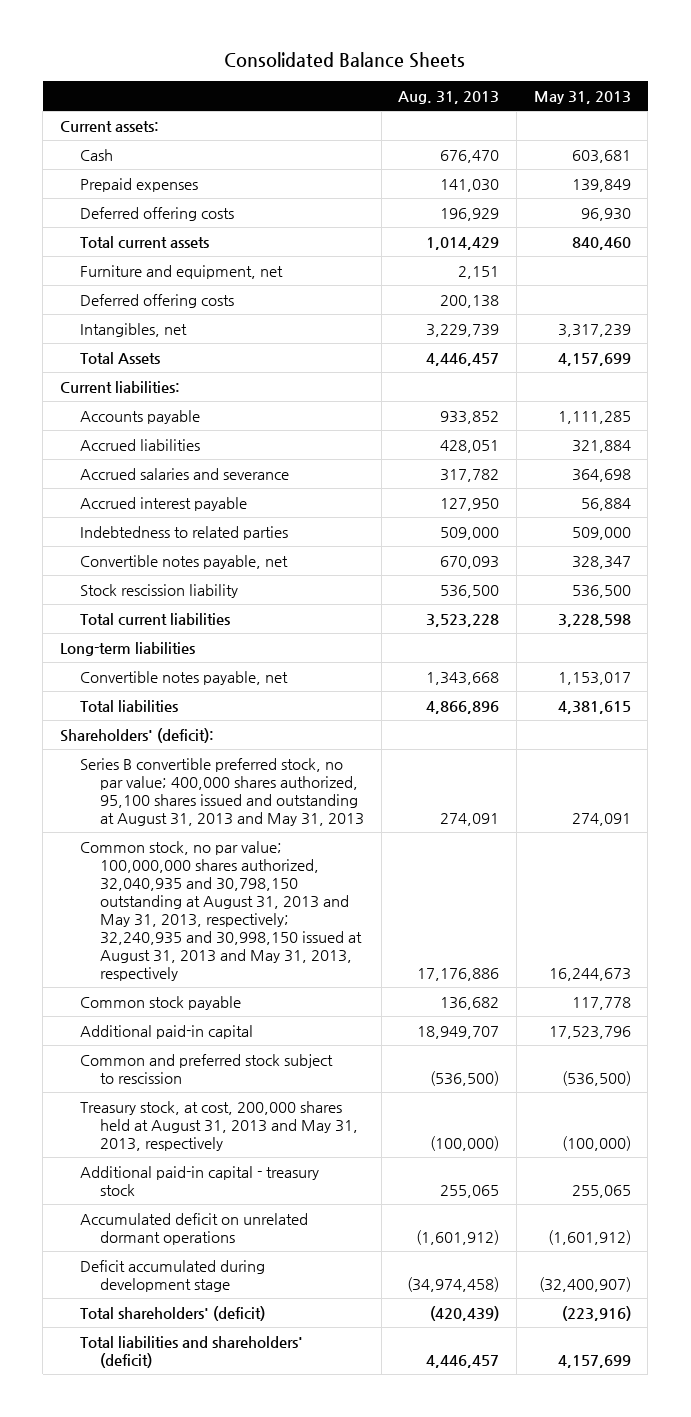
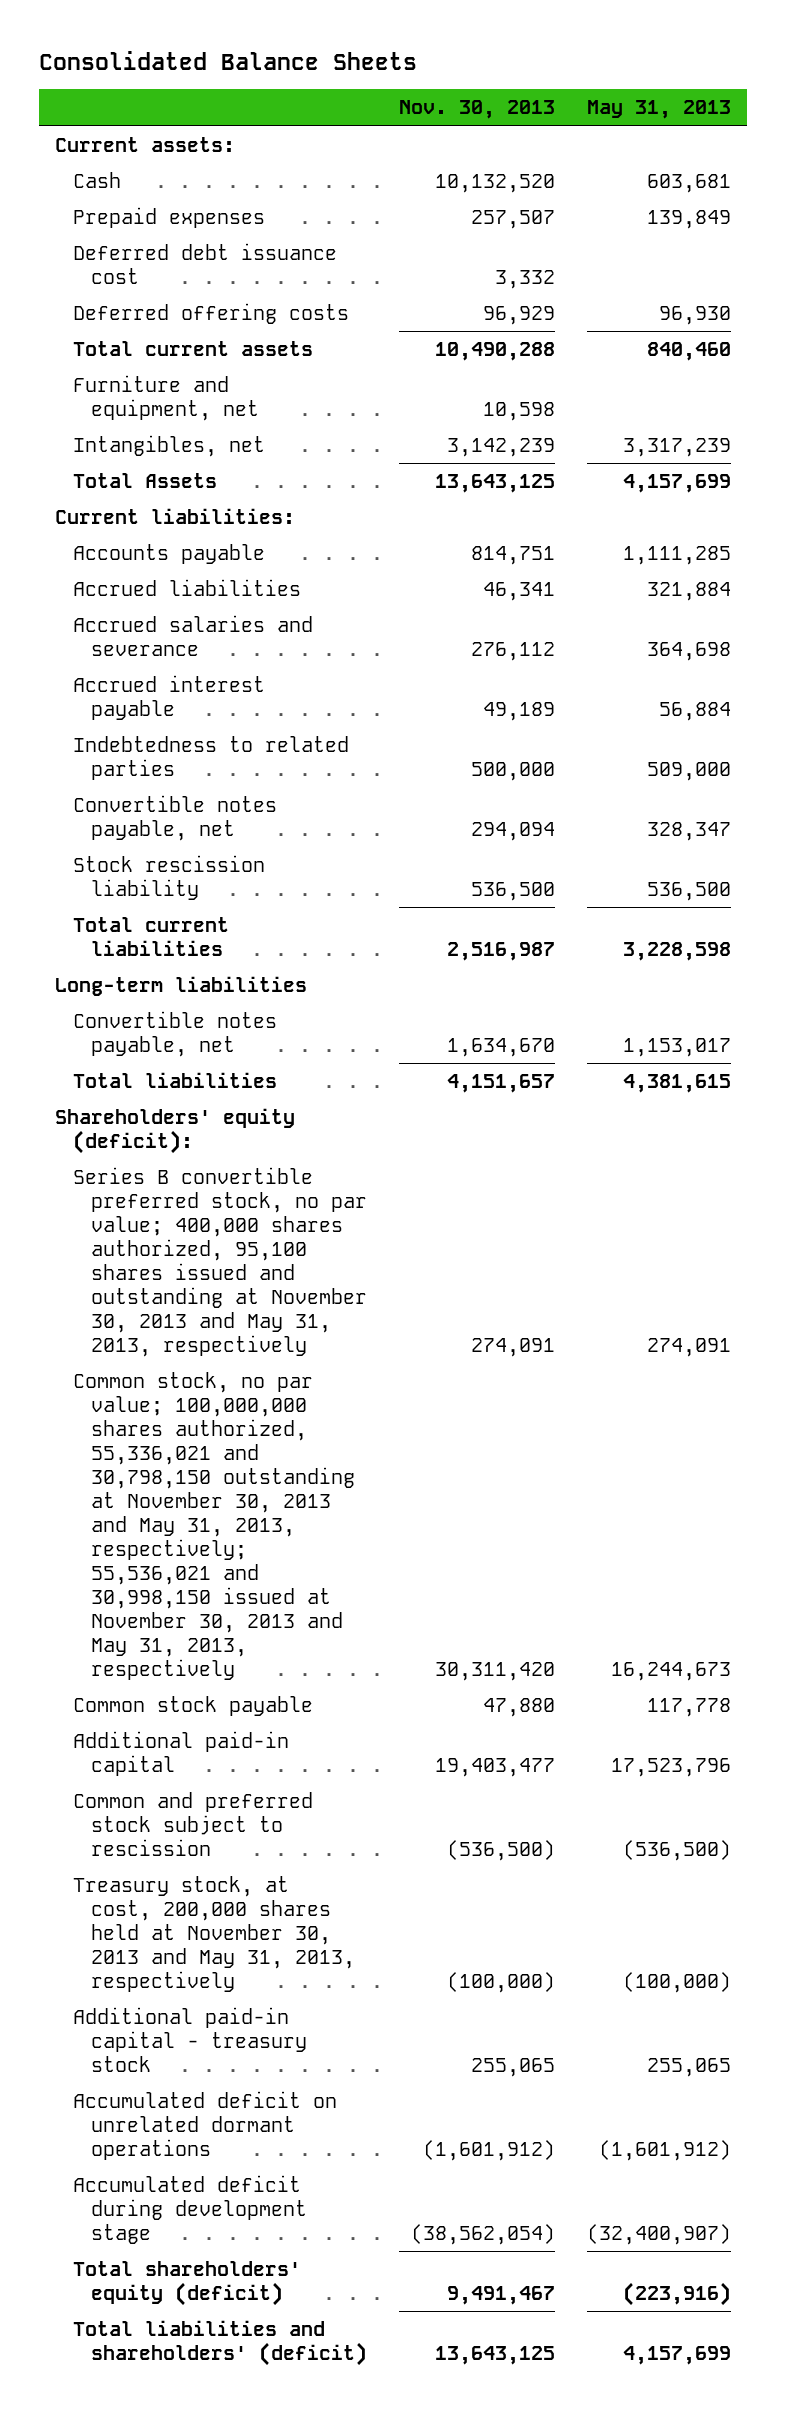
[398,90,500,104] Aug. 31, 2013 -> none
none -> [399,100,556,120] Nov. 30, 2013
none -> [73,242,338,284] Deferred debt issuance cost
[79,293,234,308] Deferred offering costs -> none
[59,727,214,743] Shareholders' (deficit): -> [55,1107,296,1154] Shareholders' equity (deficit):
[79,757,364,826] Series B convertible preferred stock, no par value; 400,000 shares authorized, 95,100 shares issued and outstanding at August 31, 2013 and May 31, 2013 -> [73,1166,368,1358] Series B convertible preferred stock, no par value; 400,000 shares authorized, 95,100 shares issued and outstanding at November 30, 2013 and May 31, 2013, respectively
[79,840,362,981] Common stock, no par value; 100,000,000 shares authorized, 32,040,935 and 30,798,150 outstanding at August 31, 2013 and May 31, 2013, respectively; 32,240,935 and 30,998,150 issued at August 31, 2013 and May 31, 2013, respectively -> [73,1371,356,1681] Common stock, no par value; 100,000,000 shares authorized, 55,336,021 and 30,798,150 outstanding at November 30, 2013 and May 31, 2013, respectively; 55,536,021 and 30,998,150 issued at November 30, 2013 and May 31, 2013, respectively
[79,1100,358,1151] Treasury stock, at cost, 200,000 shares held at August 31, 2013 and May 31, 2013, respectively -> [73,1875,356,1993] Treasury stock, at cost, 200,000 shares held at November 30, 2013 and May 31, 2013, respectively
[79,1259,265,1292] Deficit accumulated during development stage -> [73,2174,308,2244] Accumulated deficit during development stage
[79,1305,265,1321] Total shareholders' (deficit) -> [73,2260,302,2306] Total shareholders' equity (deficit)

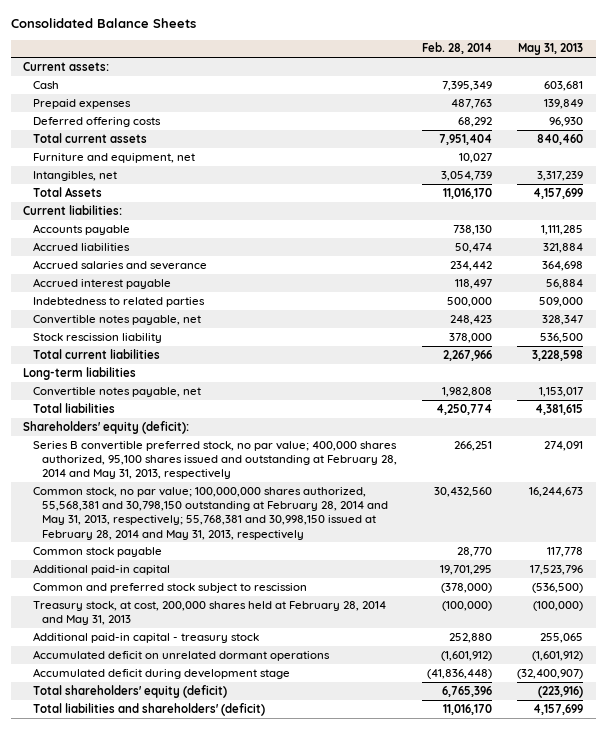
[399,100,556,120] Nov. 30, 2013 -> none
none -> [422,42,493,55] Feb. 28, 2014
[73,242,338,284] Deferred debt issuance cost -> none
[73,1166,368,1358] Series B convertible preferred stock, no par value; 400,000 shares authorized, 95,100 shares issued and outstanding at November 30, 2013 and May 31, 2013, respectively -> [32,440,397,480] Series B convertible preferred stock, no par value; 400,000 shares authorized, 95,100 shares issued and outstanding at February 28, 2014 and May 31, 2013, respectively
[73,1371,356,1681] Common stock, no par value; 100,000,000 shares authorized, 55,336,021 and 30,798,150 outstanding at November 30, 2013 and May 31, 2013, respectively; 55,536,021 and 30,998,150 issued at November 30, 2013 and May 31, 2013, respectively -> [32,486,388,540] Common stock, no par value; 100,000,000 shares authorized, 55,568,381 and 30,798,150 outstanding at February 28, 2014 and May 31, 2013, respectively; 55,768,381 and 30,998,150 issued at February 28, 2014 and May 31, 2013, respectively
[73,1875,356,1993] Treasury stock, at cost, 200,000 shares held at November 30, 2013 and May 31, 2013, respectively -> [32,600,386,626] Treasury stock, at cost, 200,000 shares held at February 28, 2014 and May 31, 2013

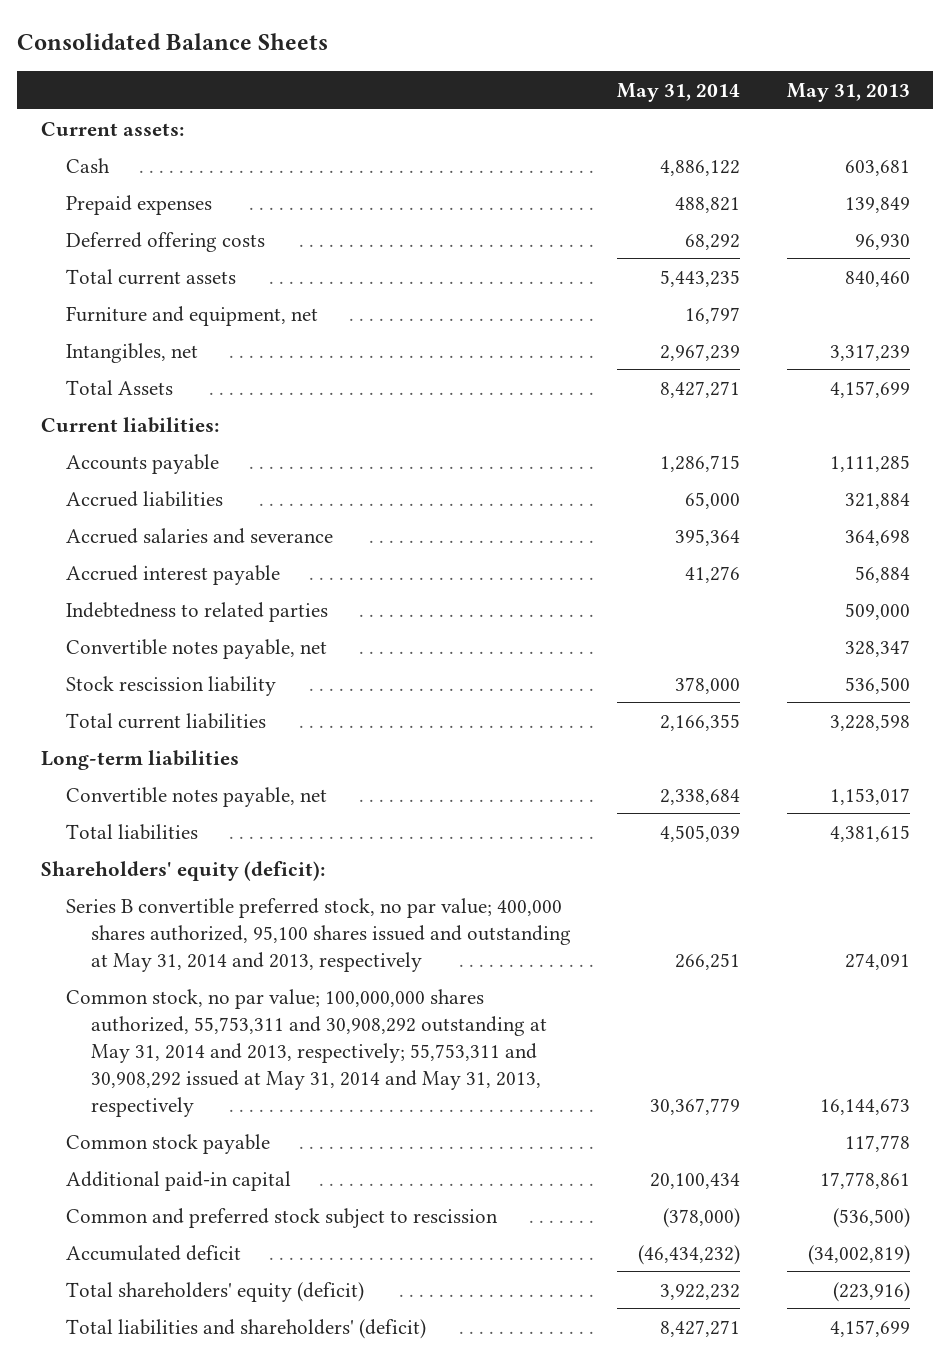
[422,42,493,55] Feb. 28, 2014 -> none
none -> [617,82,741,102] May 31, 2014
[32,440,397,480] Series B convertible preferred stock, no par value; 400,000 shares authorized, 95,100 shares issued and outstanding at February 28, 2014 and May 31, 2013, respectively -> [65,897,572,972] Series B convertible preferred stock, no par value; 400,000 shares authorized, 95,100 shares issued and outstanding at May 31, 2014 and 2013, respectively
[32,486,388,540] Common stock, no par value; 100,000,000 shares authorized, 55,568,381 and 30,798,150 outstanding at February 28, 2014 and May 31, 2013, respectively; 55,768,381 and 30,998,150 issued at February 28, 2014 and May 31, 2013, respectively -> [65,988,548,1117] Common stock, no par value; 100,000,000 shares authorized, 55,753,311 and 30,908,292 outstanding at May 31, 2014 and 2013, respectively; 55,753,311 and 30,908,292 issued at May 31, 2014 and May 31, 2013, respectively
[529,486,584,497] 16,244,673 -> [819,1097,910,1115] 16,144,673
[530,564,584,575] 17,523,796 -> [819,1171,910,1189] 17,778,861
[32,600,386,626] Treasury stock, at cost, 200,000 shares held at February 28, 2014 and May 31, 2013 -> none
[32,631,259,643] Additional paid-in capital - treasury stock -> none
[32,649,330,661] Accumulated deficit on unrelated dormant operations -> none
[32,667,290,679] Accumulated deficit during development stage -> none
none -> [65,1244,241,1261] Accumulated deficit

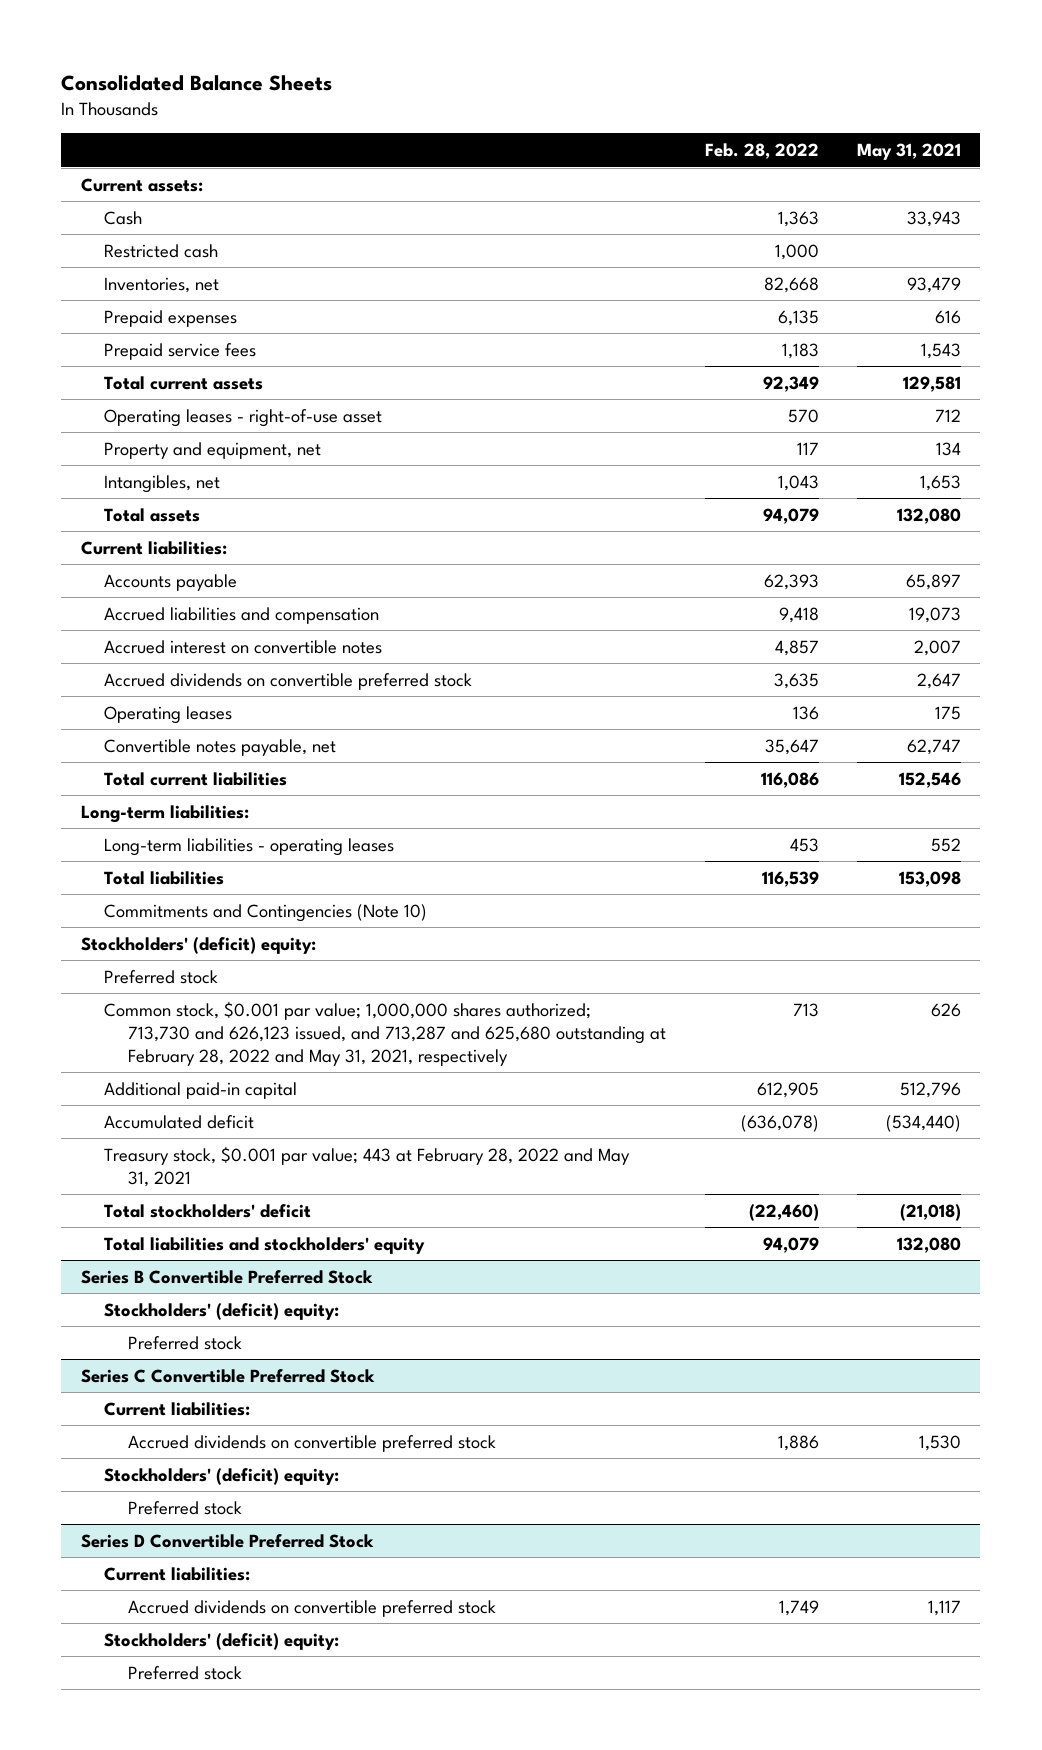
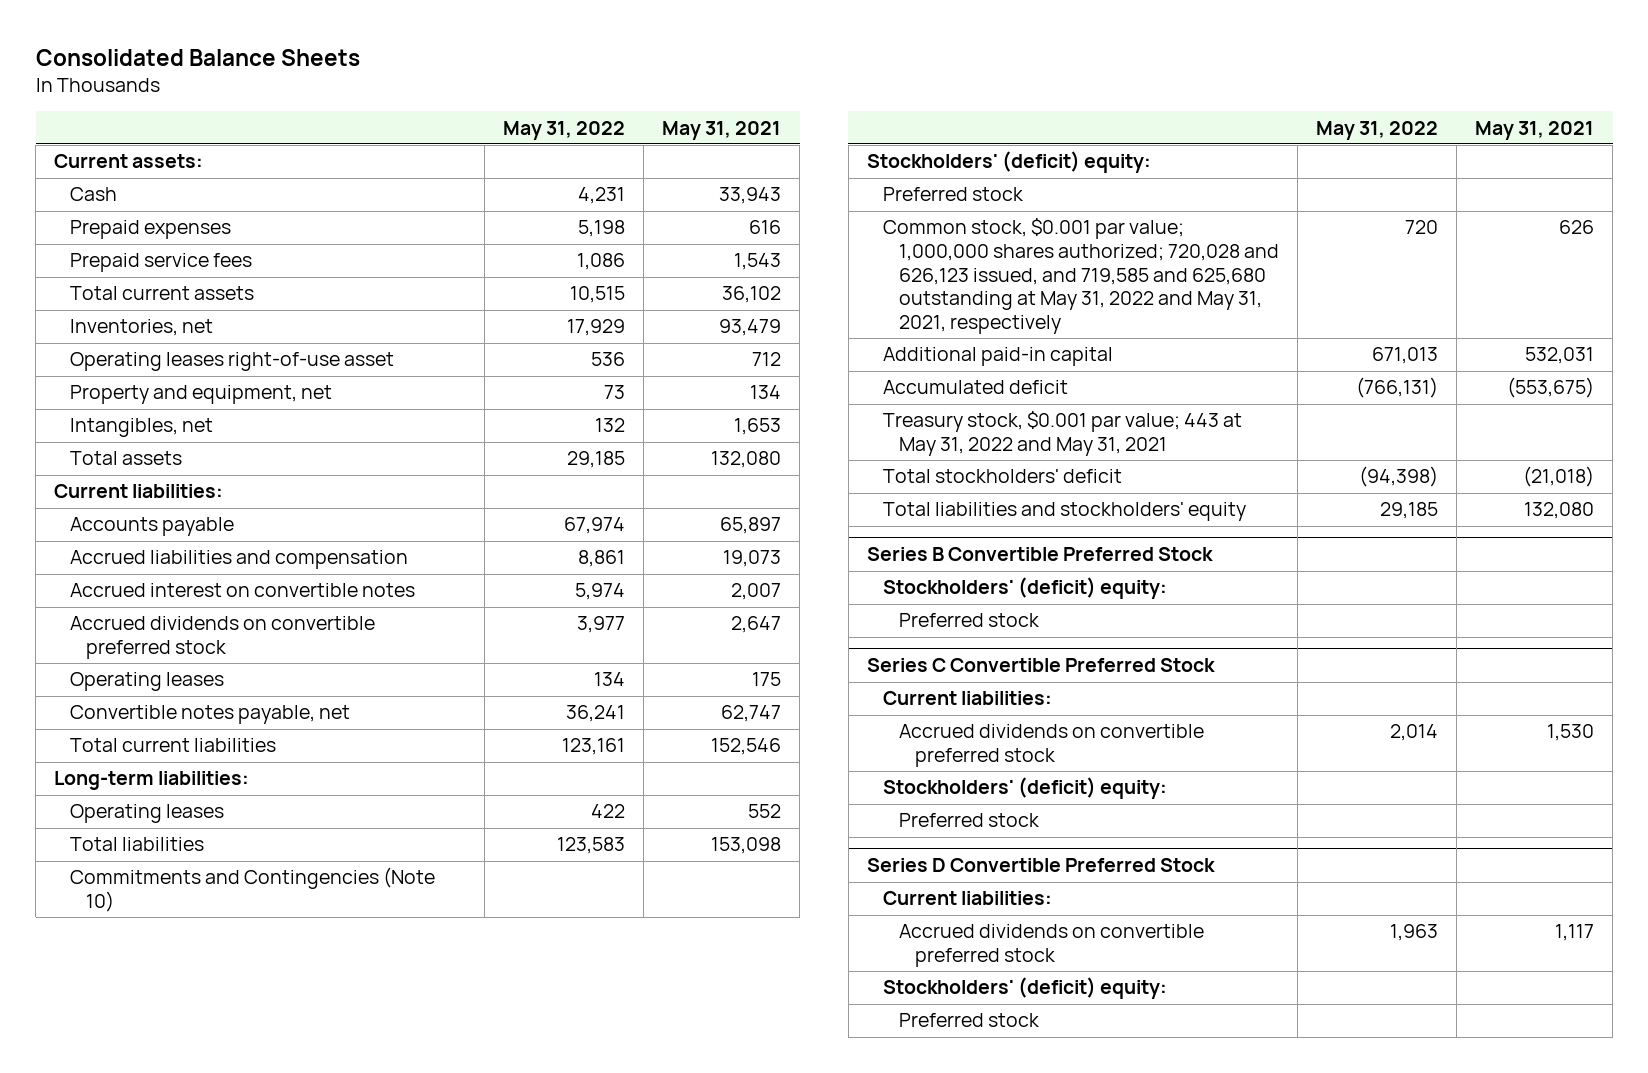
[704,143,819,160] Feb. 28, 2022 -> none
none -> [503,120,626,140] May 31, 2022
[104,243,219,258] Restricted cash -> none
[903,375,962,392] 129,581 -> [722,286,782,304] 36,102
[104,276,220,293] Inventories, net -> [70,319,214,337] Inventories, net
[104,408,383,427] Operating leases - right-of-use asset -> [70,352,395,372] Operating leases right-of-use asset
[104,837,395,856] Long-term liabilities - operating leases -> [70,804,225,824] Operating leases
[104,1000,667,1066] Common stock, $0.001 par value; 1,000,000 shares authorized; 713,730 and 626,123 issued, and 713,287 and 625,680 outstanding at February 28, 2022 and May 31, 2021, respectively -> [883,218,1280,335] Common stock, $0.001 par value; 1,000,000 shares authorized; 720,028 and 626,123 issued, and 719,585 and 625,680 outstanding at May 31, 2022 and May 31, 2021, respectively
[900,1081,962,1098] 512,796 -> [1525,347,1595,365] 532,031
[886,1114,962,1132] (534,440) -> [1507,377,1595,399] (553,675)
[104,1145,631,1187] Treasury stock, $0.001 par value; 443 at February 28, 2022 and May 31, 2021 -> [883,411,1243,457] Treasury stock, $0.001 par value; 443 at May 31, 2022 and May 31, 2021

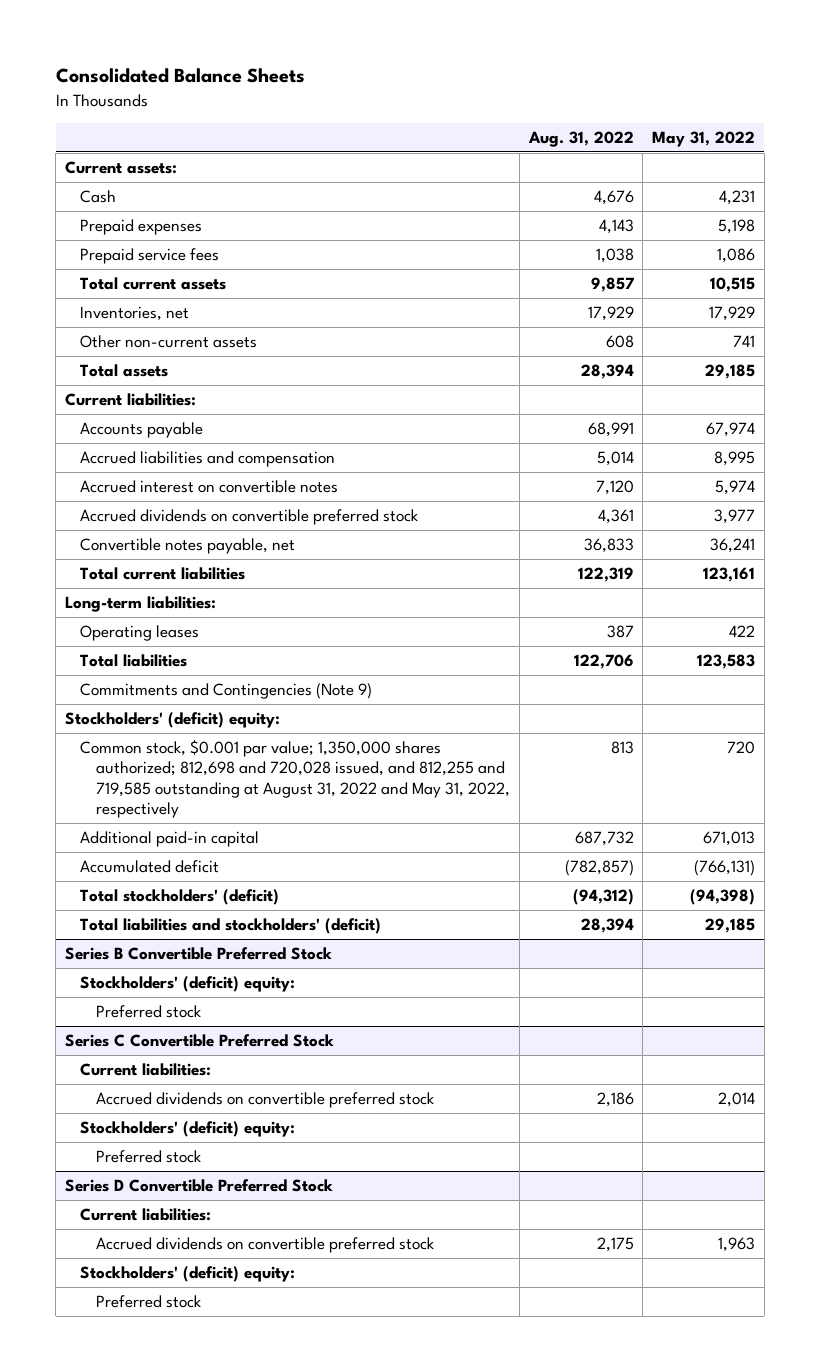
[662,120,782,140] May 31, 2021 -> none
none -> [527,131,634,148] Aug. 31, 2022
[70,352,395,372] Operating leases right-of-use asset -> none
[70,385,333,405] Property and equipment, net -> none
[70,418,214,438] Intangibles, net -> none
none -> [80,335,258,349] Other non-current assets
[578,550,626,568] 8,861 -> [713,451,755,467] 8,995
[70,672,225,692] Operating leases -> none
[70,867,436,913] Commitments and Contingencies (Note 10) -> [80,683,373,700] Commitments and Contingencies (Note 9)
[883,187,1025,202] Preferred stock -> none
[883,218,1280,335] Common stock, $0.001 par value; 1,000,000 shares authorized; 720,028 and 626,123 issued, and 719,585 and 625,680 outstanding at May 31, 2022 and May 31, 2021, respectively -> [80,739,511,818] Common stock, $0.001 par value; 1,350,000 shares authorized; 812,698 and 720,028 issued, and 812,255 and 719,585 outstanding at August 31, 2022 and May 31, 2022, respectively
[883,411,1243,457] Treasury stock, $0.001 par value; 443 at May 31, 2022 and May 31, 2021 -> none
[883,469,1123,484] Total stockholders' deficit -> [80,889,280,906] Total stockholders' (deficit)
[883,502,1247,522] Total liabilities and stockholders' equity -> [80,918,382,935] Total liabilities and stockholders' (deficit)

